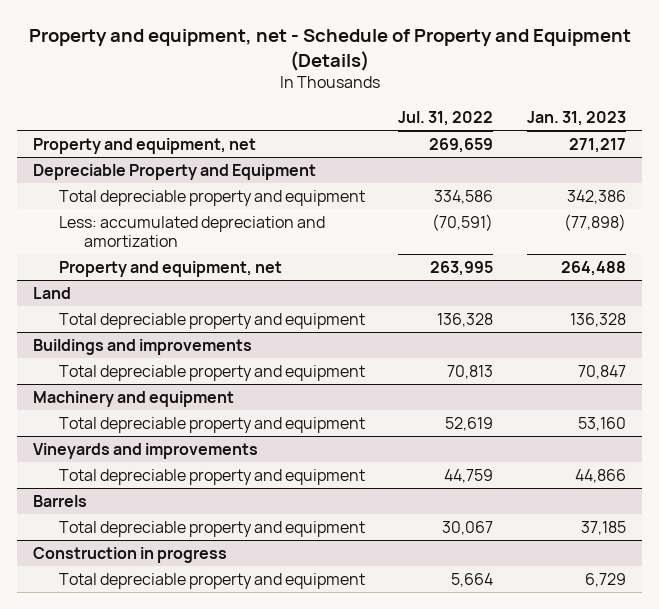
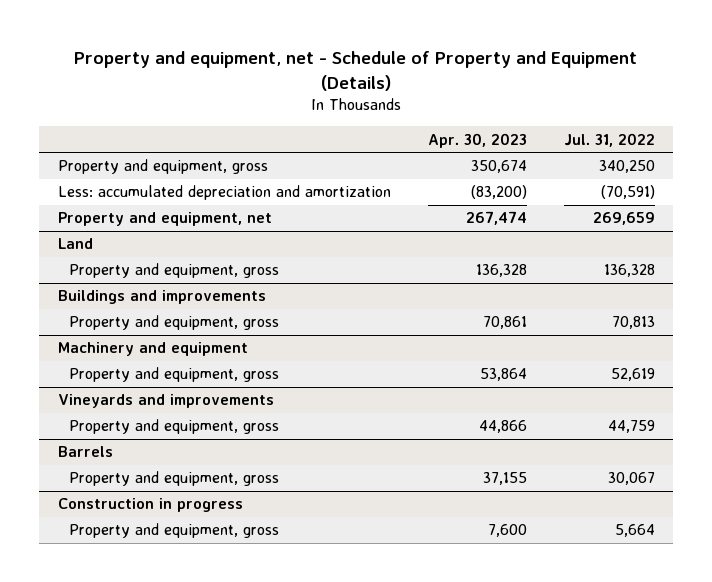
[526,111,626,127] Jan. 31, 2023 -> none
none -> [427,132,527,148] Apr. 30, 2023
[33,163,317,180] Depreciable Property and Equipment -> none
[58,189,365,206] Total depreciable property and equipment -> [57,159,268,175] Property and equipment, gross
[434,189,494,204] 334,586 -> [598,160,655,174] 340,250
[58,260,282,277] Property and equipment, net -> none
[33,137,257,154] Property and equipment, net -> [57,212,272,227] Property and equipment, net
[58,312,365,329] Total depreciable property and equipment -> [68,263,279,279] Property and equipment, gross
[58,364,365,381] Total depreciable property and equipment -> [68,315,279,331] Property and equipment, gross
[58,416,365,433] Total depreciable property and equipment -> [68,367,279,383] Property and equipment, gross
[58,468,365,485] Total depreciable property and equipment -> [68,419,279,435] Property and equipment, gross
[58,520,365,537] Total depreciable property and equipment -> [68,471,279,487] Property and equipment, gross
[58,572,365,589] Total depreciable property and equipment -> [68,523,279,539] Property and equipment, gross

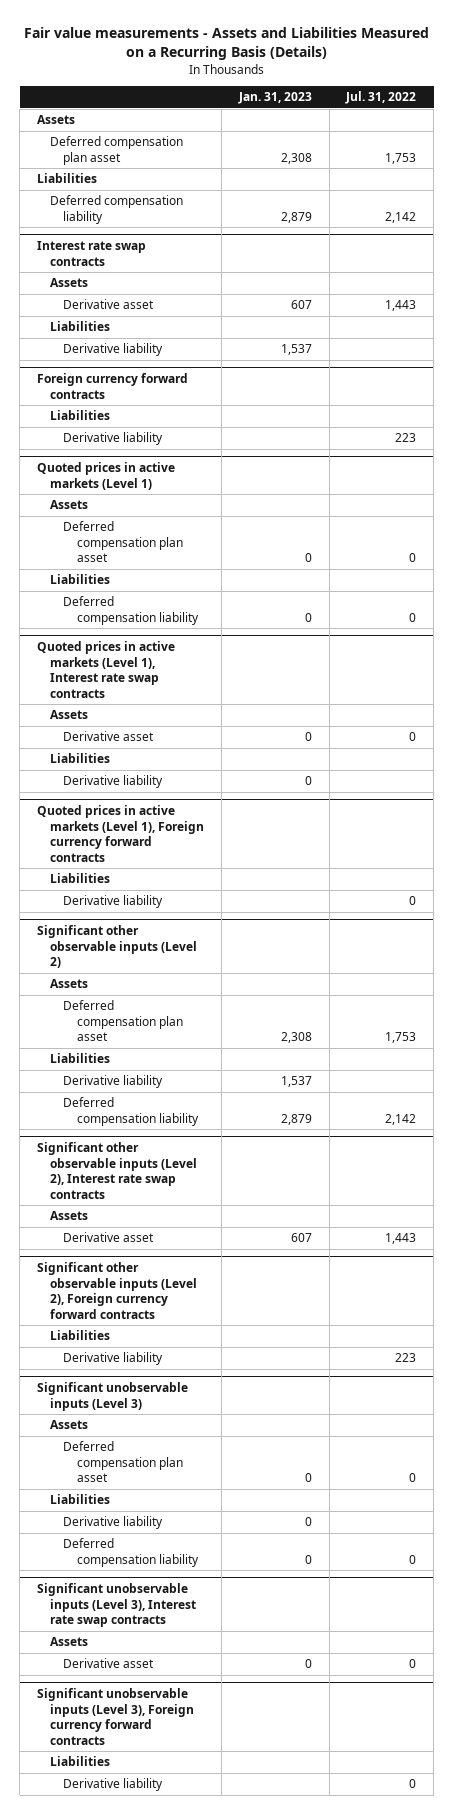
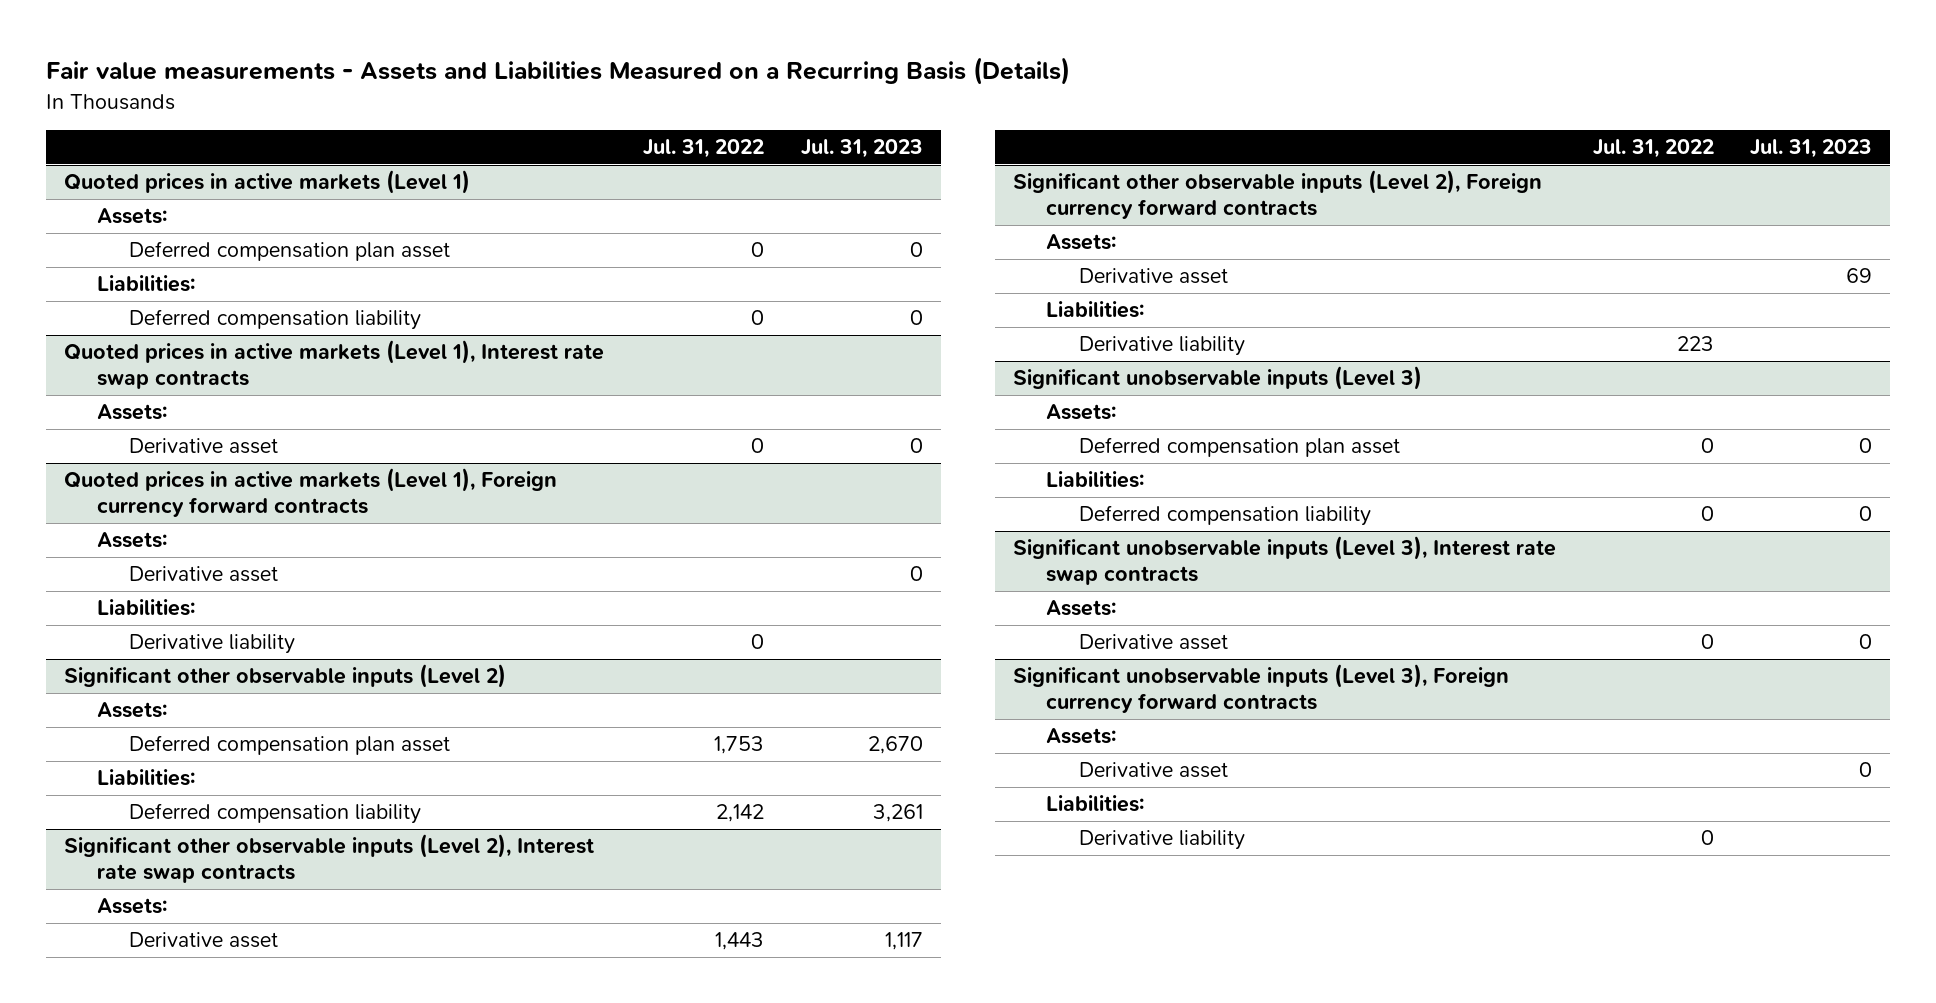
[237,92,312,105] Jan. 31, 2023 -> none
none -> [800,139,923,159] Jul. 31, 2023
[36,115,75,125] Assets -> none
[50,136,184,165] Deferred compensation plan asset -> none
[36,173,97,184] Liabilities -> none
[50,195,184,224] Deferred compensation liability -> none
[36,241,146,266] Interest rate swap contracts -> none
[50,278,89,288] Assets -> none
[63,299,155,310] Derivative asset -> none
[50,321,111,332] Liabilities -> none
[63,343,164,357] Derivative liability -> none
[36,373,188,399] Foreign currency forward contracts -> none
[50,410,111,421] Liabilities -> none
[63,432,164,446] Derivative liability -> none
[50,500,89,510] Assets -> [96,208,167,225] Assets:
[50,574,111,585] Liabilities -> [96,275,195,293] Liabilities:
[50,710,89,720] Assets -> [96,404,167,421] Assets:
[50,753,111,764] Liabilities -> none
[63,775,164,789] Derivative liability -> none
none -> [96,532,167,549] Assets:
none -> [129,566,279,583] Derivative asset
[50,873,111,884] Liabilities -> [96,599,195,617] Liabilities:
[50,979,89,989] Assets -> [96,702,167,719] Assets:
[63,1075,164,1089] Derivative liability -> none
[50,1053,111,1064] Liabilities -> [96,769,195,787] Liabilities:
[50,1211,89,1221] Assets -> [96,898,167,915] Assets:
none -> [1045,234,1116,251] Assets:
none -> [1078,268,1228,285] Derivative asset
[50,1330,111,1341] Liabilities -> [1045,301,1144,319] Liabilities:
[50,1420,89,1430] Assets -> [1045,404,1116,421] Assets:
[63,1516,164,1530] Derivative liability -> none
[50,1494,111,1505] Liabilities -> [1045,471,1144,489] Liabilities:
[50,1637,89,1647] Assets -> [1045,600,1116,617] Assets:
none -> [1045,728,1116,745] Assets:
none -> [1078,762,1228,779] Derivative asset
[50,1756,111,1767] Liabilities -> [1045,795,1144,813] Liabilities:

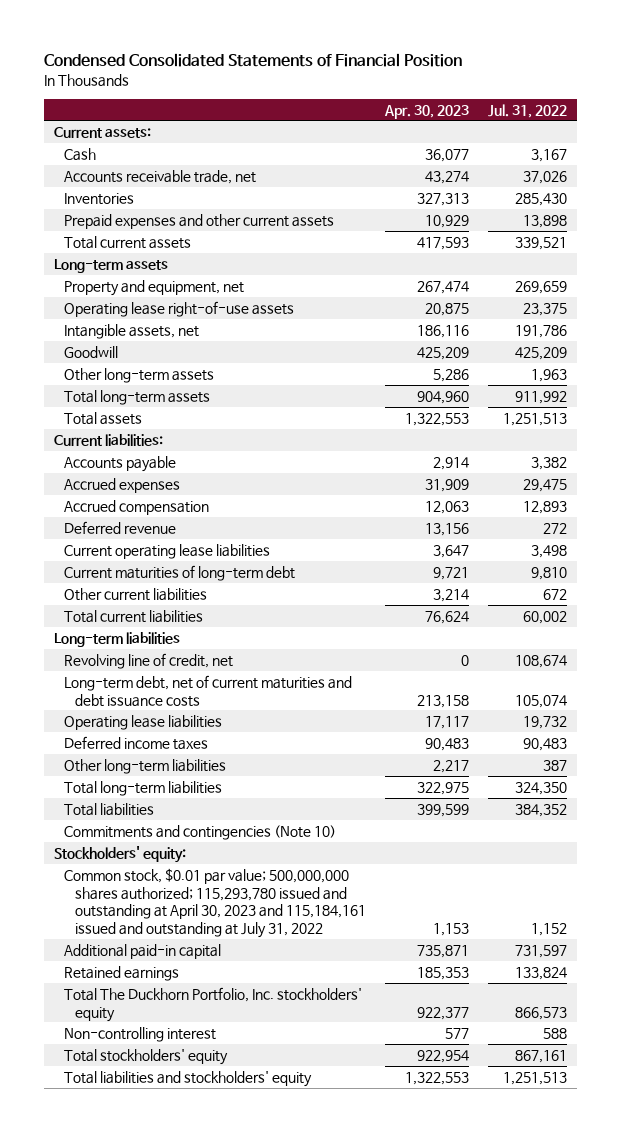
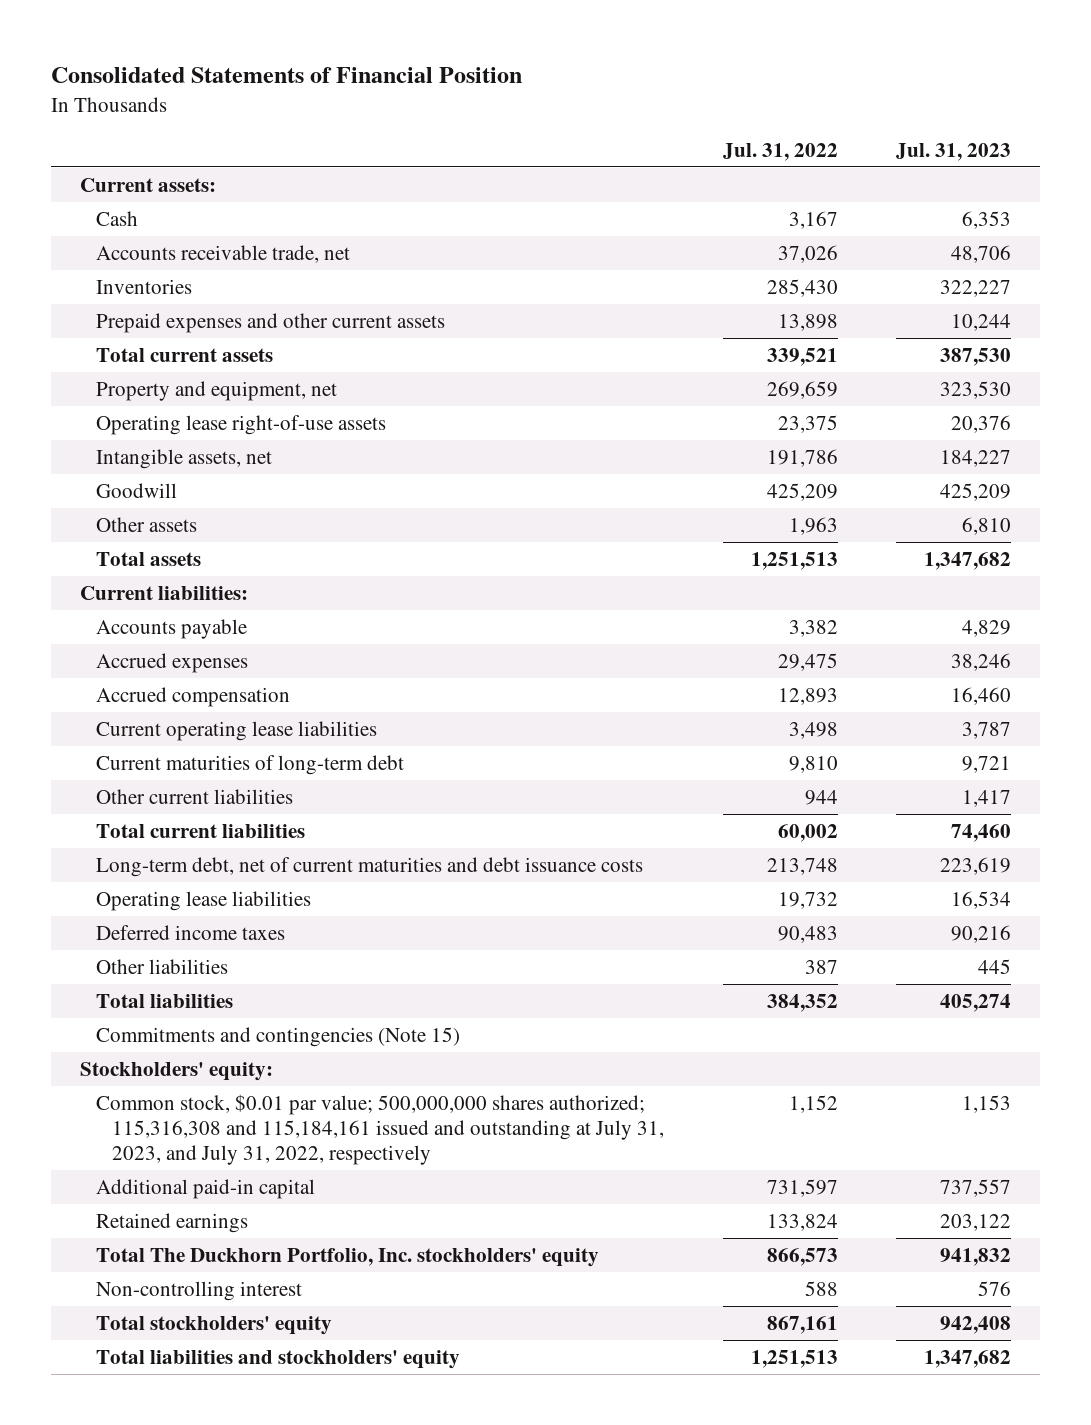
[44,53,463,68] Condensed Consolidated Statements of Financial Position -> [50,67,522,84] Consolidated Statements of Financial Position
[384,104,470,119] Apr. 30, 2023 -> none
none -> [895,142,1011,161] Jul. 31, 2023
[54,258,169,273] Long-term assets -> none
[64,389,211,405] Total long-term assets -> none
[64,367,215,383] Other long-term assets -> [96,517,198,533] Other assets
[64,520,177,534] Deferred revenue -> none
[543,588,568,600] 672 -> [804,790,838,806] 944
[54,631,181,647] Long-term liabilities -> none
[64,652,234,669] Revolving line of credit, net -> none
[515,694,568,708] 105,074 -> [766,858,838,876] 213,748
[64,780,223,796] Total long-term liabilities -> none
[64,758,227,774] Other long-term liabilities -> [96,959,229,975] Other liabilities
[64,824,337,840] Commitments and contingencies (Note 10) -> [96,1027,461,1048] Commitments and contingencies (Note 15)
[64,867,366,939] Common stock, $0.01 par value; 500,000,000 shares authorized; 115,293,780 issued and outstanding at April 30, 2023 and 115,184,161 issued and outstanding at July 31, 2022 -> [96,1094,665,1166] Common stock, $0.01 par value; 500,000,000 shares authorized; 115,316,308 and 115,184,161 issued and outstanding at July 31, 2023, and July 31, 2022, respectively

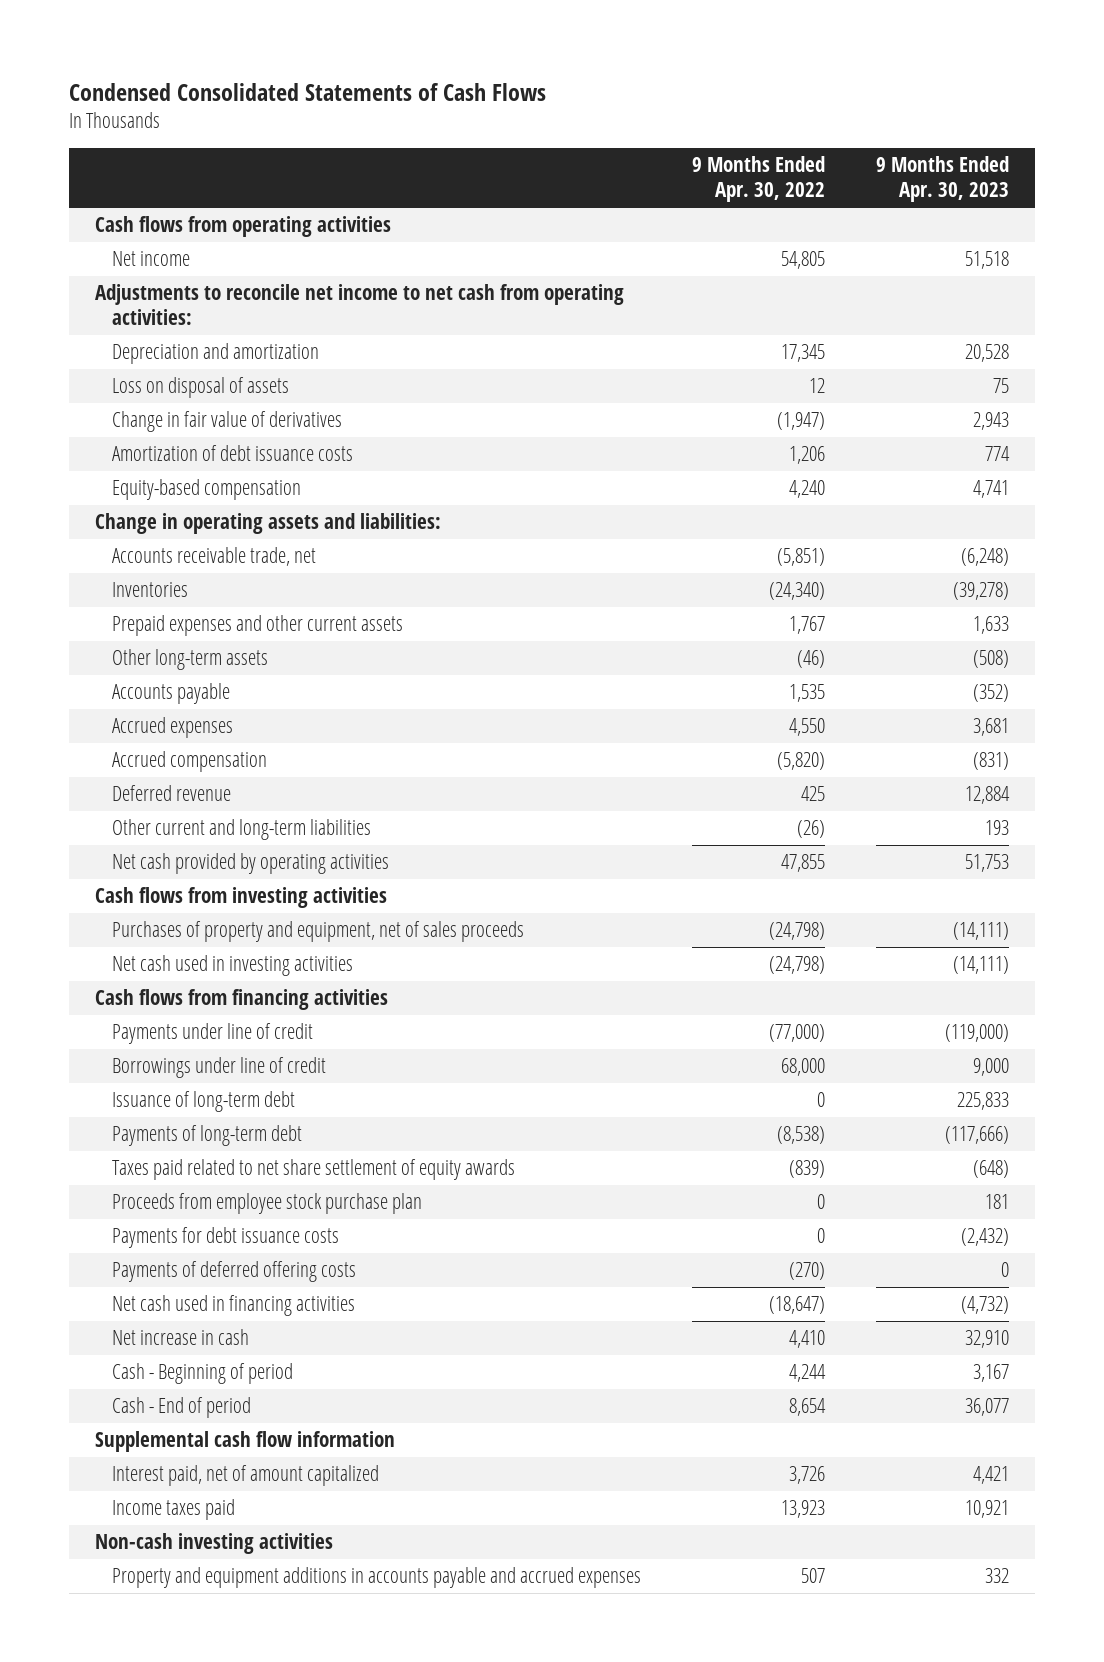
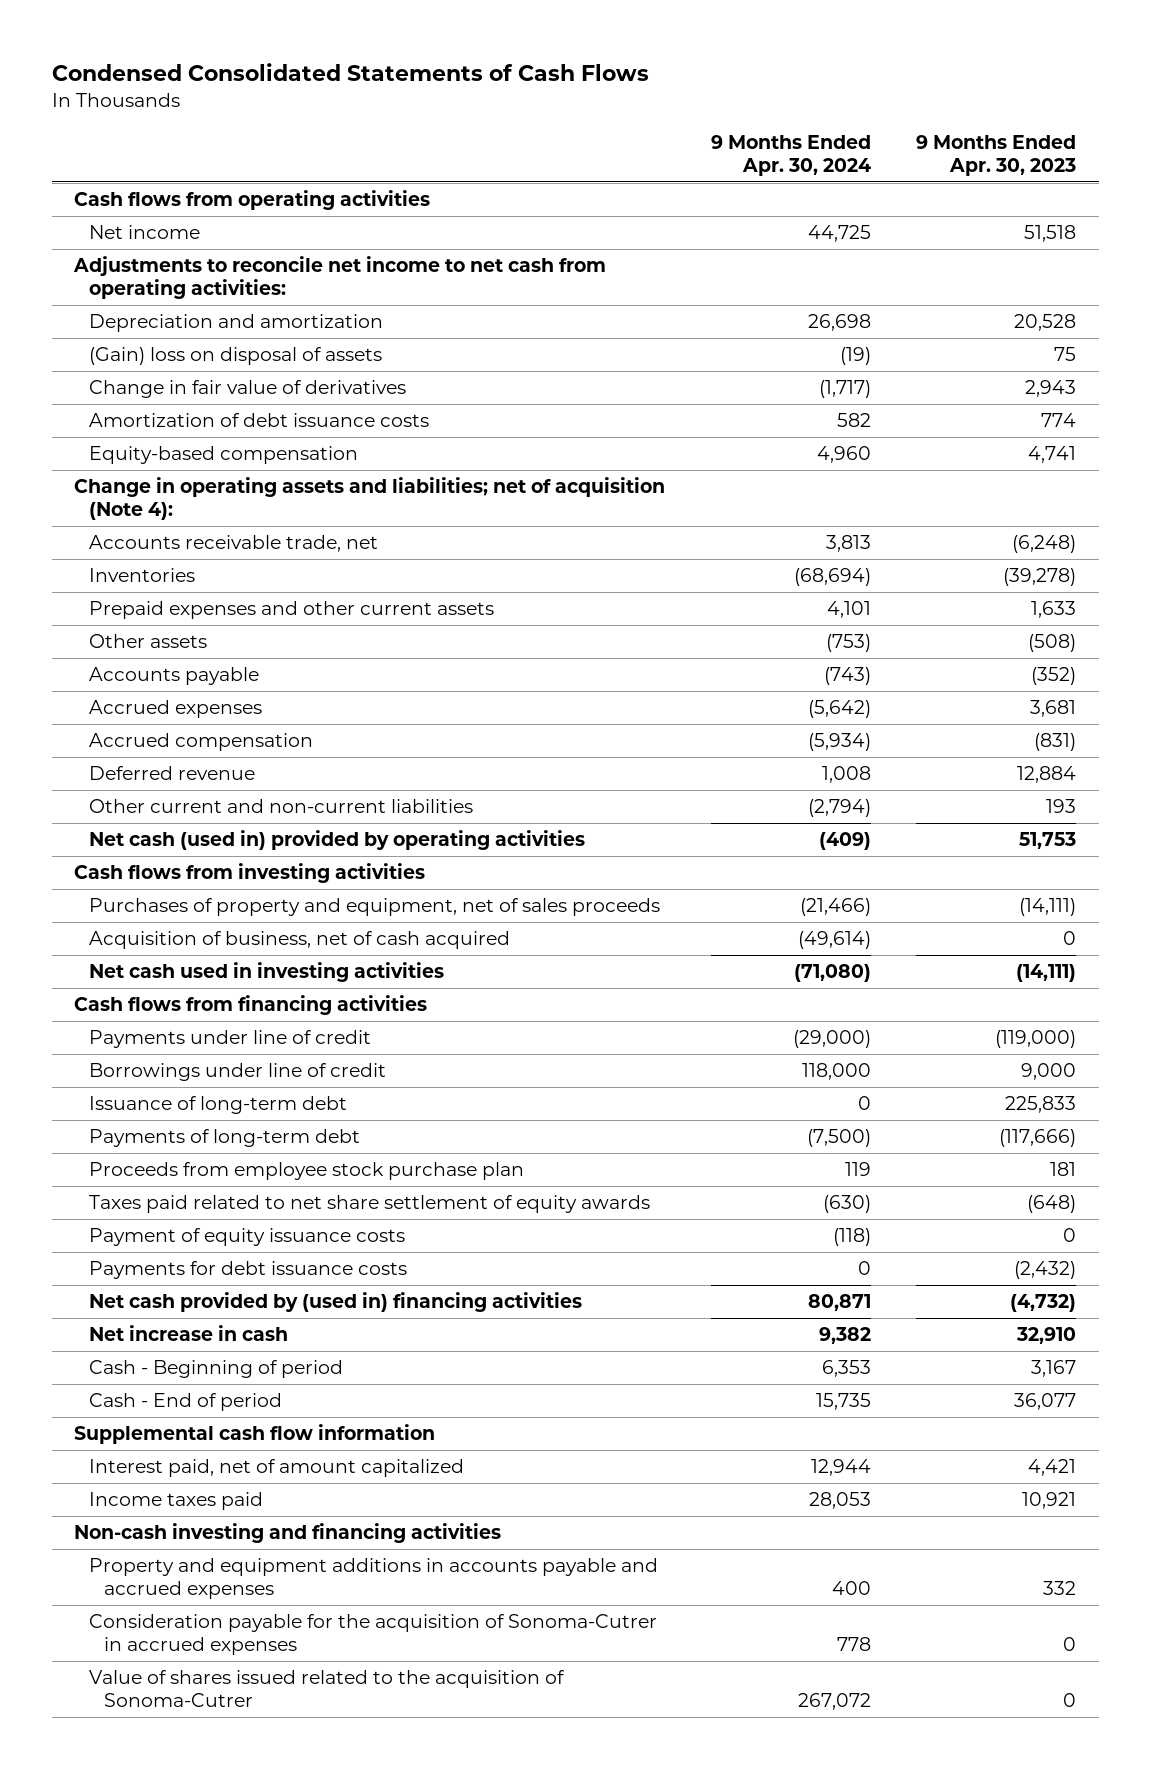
[692,156,826,203] 9 Months Ended Apr. 30, 2022 -> none
none -> [710,135,871,177] 9 Months Ended Apr. 30, 2024
[111,376,289,398] Loss on disposal of assets -> [89,347,383,366] (Gain) loss on disposal of assets
[94,512,441,534] Change in operating assets and liabilities: -> [74,477,666,520] Change in operating assets and liabilities; net of acquisition (Note 4):
[111,648,268,670] Other long-term assets -> [89,634,208,649] Other assets
[111,818,371,840] Other current and long-term liabilities -> [89,799,474,814] Other current and non-current liabilities
[111,852,389,874] Net cash provided by operating activities -> [89,830,586,851] Net cash (used in) provided by operating activities
none -> [89,931,511,950] Acquisition of business, net of cash acquired
[111,1158,515,1180] Taxes paid related to net share settlement of equity awards -> [89,1195,651,1214] Taxes paid related to net share settlement of equity awards
none -> [89,1228,406,1247] Payment of equity issuance costs
[111,1260,356,1282] Payments of deferred offering costs -> none
[111,1294,355,1316] Net cash used in financing activities -> [89,1292,583,1313] Net cash provided by (used in) financing activities
[94,1532,333,1554] Non-cash investing activities -> [74,1523,502,1544] Non-cash investing and financing activities
none -> [89,1614,658,1655] Consideration payable for the acquisition of Sonoma-Cutrer in accrued expenses
none -> [89,1670,566,1707] Value of shares issued related to the acquisition of Sonoma-Cutrer

